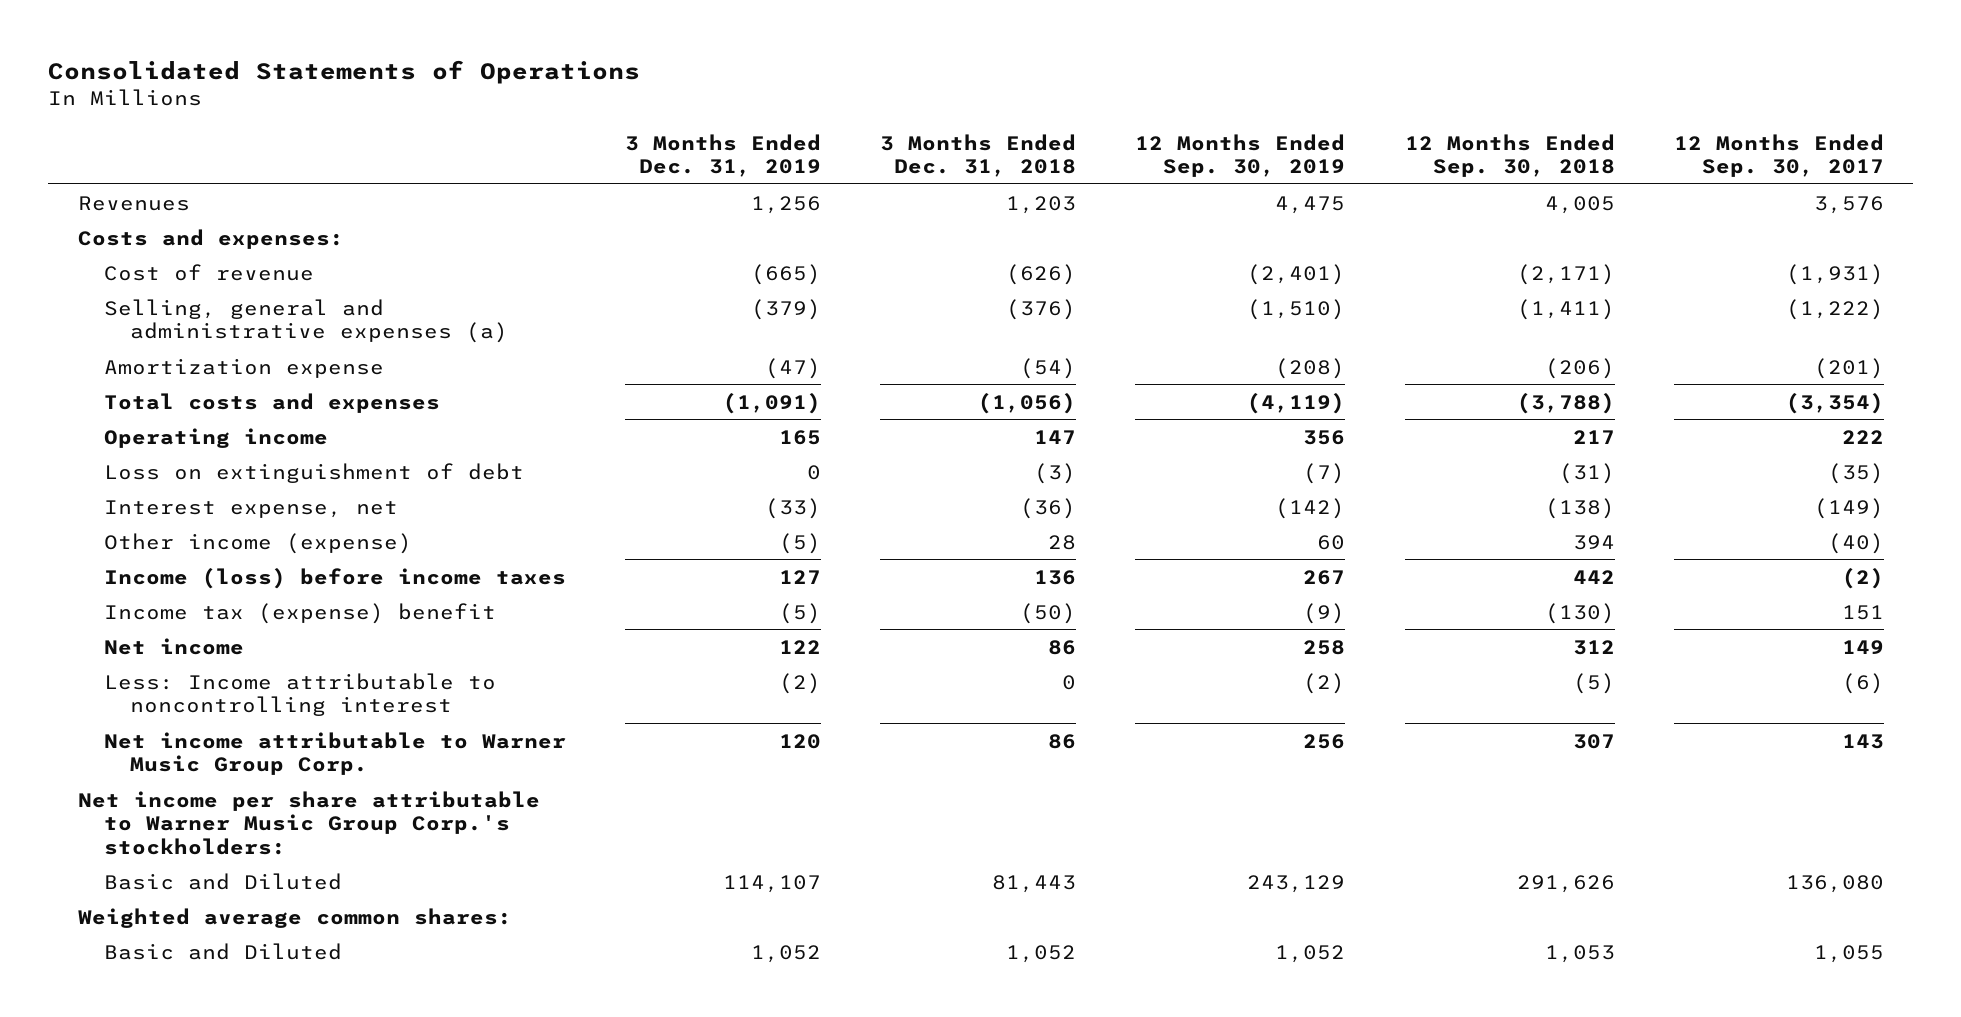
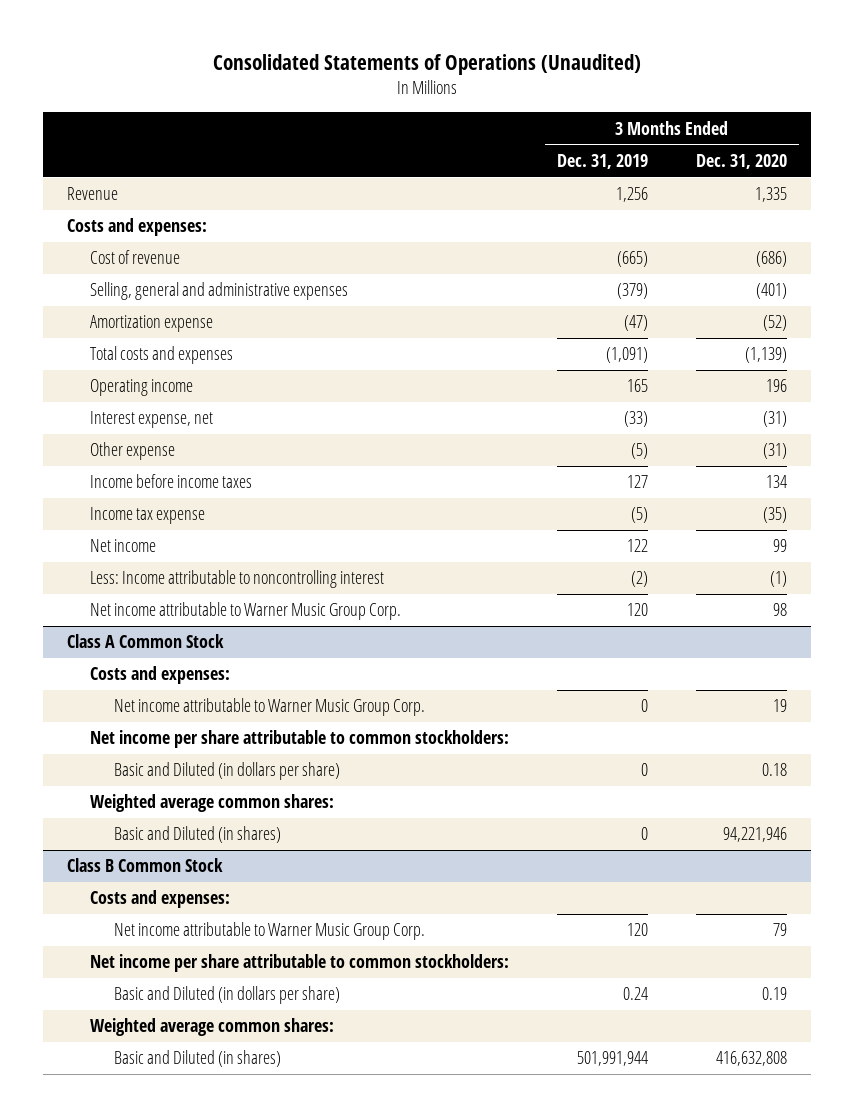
[47,59,640,84] Consolidated Statements of Operations -> [212,54,641,76] Consolidated Statements of Operations (Unaudited)
[880,133,1077,178] 3 Months Ended Dec. 31, 2018 -> none
[1135,133,1346,178] 12 Months Ended Sep. 30, 2019 -> none
[1404,133,1615,178] 12 Months Ended Sep. 30, 2018 -> none
[1673,133,1884,178] 12 Months Ended Sep. 30, 2017 -> none
none -> [695,153,787,169] Dec. 31, 2020
[77,195,190,211] Revenues -> [66,187,118,201] Revenue
[103,298,509,344] Selling, general and administrative expenses (a) -> [90,282,349,301] Selling, general and administrative expenses
[103,462,524,483] Loss on extinguishment of debt -> none
[103,532,412,554] Other income (expense) -> [90,442,176,461] Other expense
[103,567,566,589] Income (loss) before income taxes -> [90,474,253,489] Income before income taxes
[103,602,496,624] Income tax (expense) benefit -> [90,507,206,525] Income tax expense
none -> [66,634,224,649] Class A Common Stock
none -> [90,666,231,685] Costs and expenses:
none -> [113,698,425,717] Net income attributable to Warner Music Group Corp.
[77,790,540,855] Net income per share attributable to Warner Music Group Corp.'s stockholders: -> [90,730,510,749] Net income per share attributable to common stockholders:
[103,872,342,890] Basic and Diluted -> [113,762,340,781] Basic and Diluted (in dollars per share)
[723,874,822,893] 114,107 -> [640,763,648,777] 0
[103,942,342,960] Basic and Diluted -> [113,826,281,844] Basic and Diluted (in shares)
[751,944,822,963] 1,052 -> [640,827,648,841] 0
none -> [66,858,223,873] Class B Common Stock
none -> [90,890,231,909] Costs and expenses:
none -> [113,922,425,941] Net income attributable to Warner Music Group Corp.
none -> [90,954,510,973] Net income per share attributable to common stockholders:
none -> [113,986,340,1005] Basic and Diluted (in dollars per share)
none -> [90,1018,335,1037] Weighted average common shares:
none -> [113,1050,281,1068] Basic and Diluted (in shares)

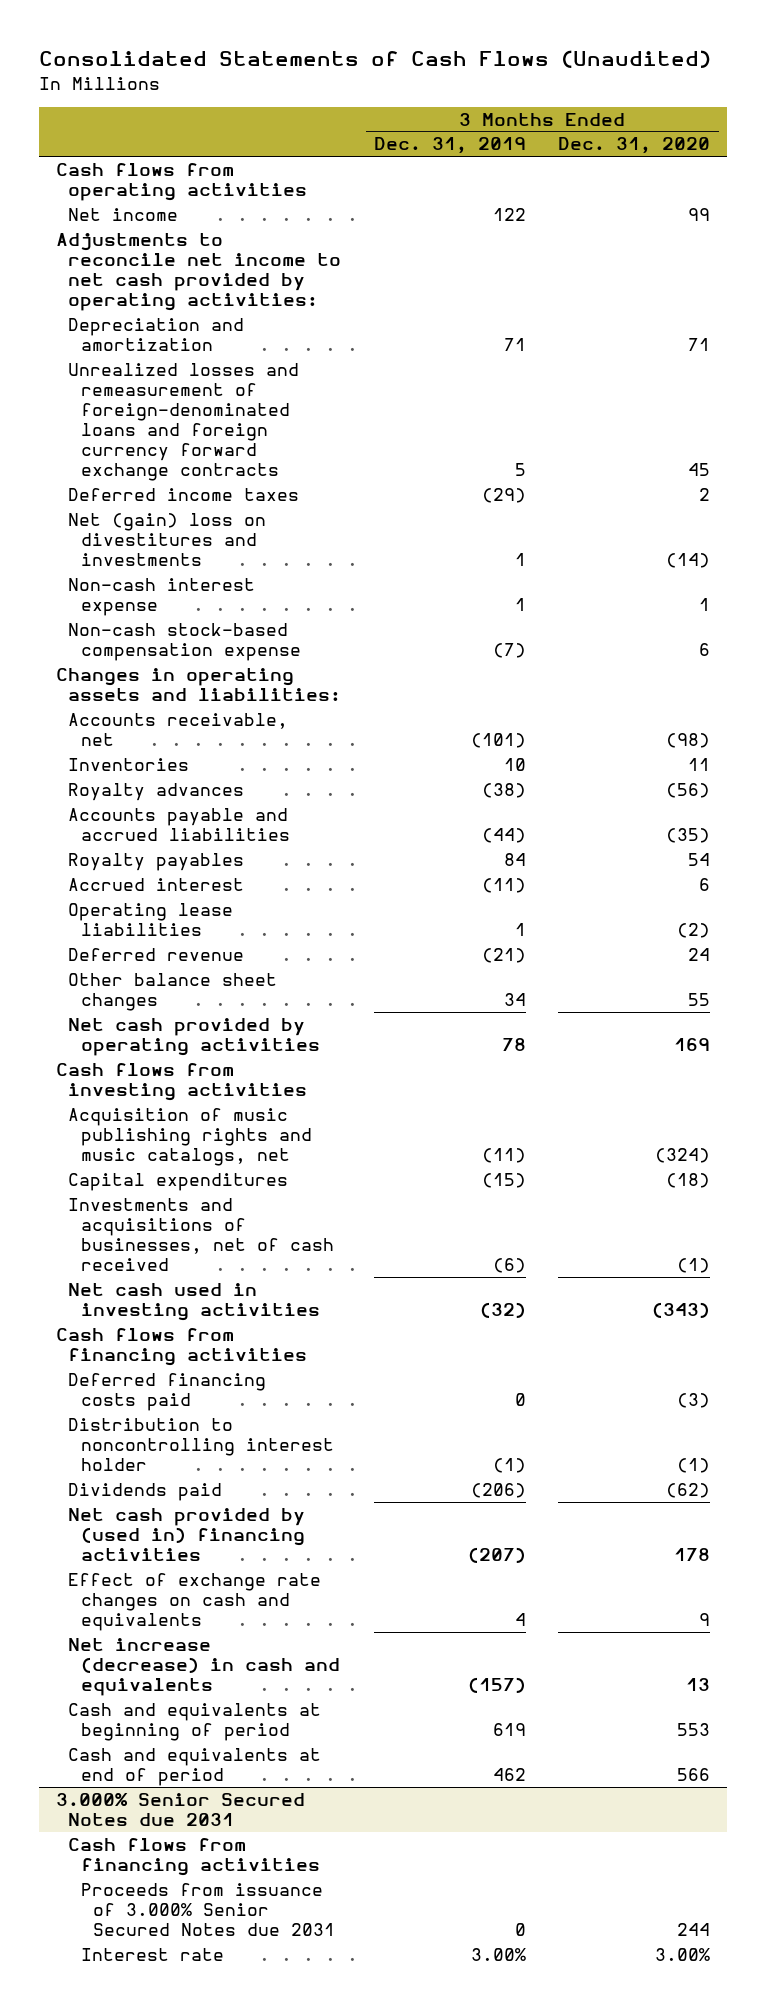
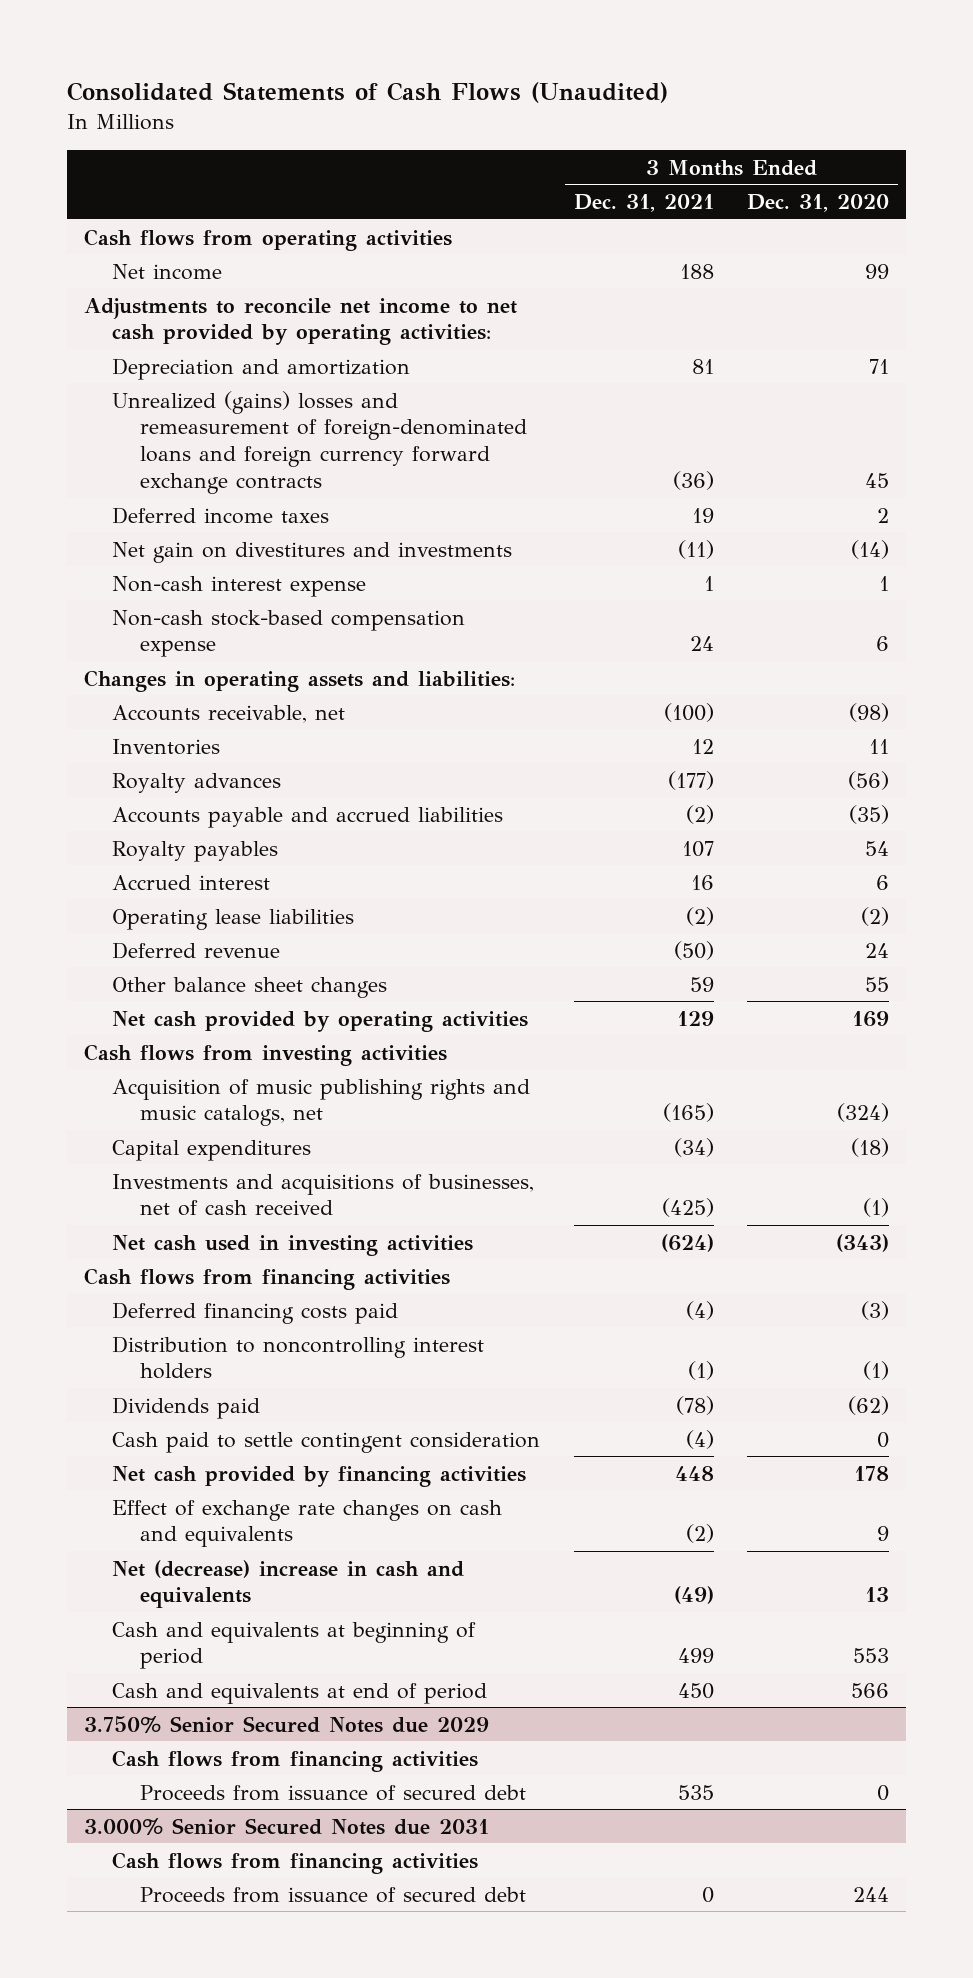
[373,137,526,155] Dec. 31, 2019 -> none
none -> [573,194,714,213] Dec. 31, 2021
[68,362,300,482] Unrealized losses and remeasurement of foreign-denominated loans and foreign currency forward exchange contracts -> [111,390,527,494] Unrealized (gains) losses and remeasurement of foreign-denominated loans and foreign currency forward exchange contracts
[68,512,267,566] Net (gain) loss on divestitures and investments -> [111,541,512,563] Net gain on divestitures and investments
[68,1417,334,1471] Distribution to noncontrolling interest holder -> [111,1335,484,1380] Distribution to noncontrolling interest holders
none -> [111,1431,540,1453] Cash paid to settle contingent consideration
[68,1507,306,1561] Net cash provided by (used in) financing activities -> [111,1465,526,1487] Net cash provided by financing activities
[68,1637,340,1696] Net increase (decrease) in cash and equivalents -> [111,1559,464,1609] Net (decrease) increase in cash and equivalents
none -> [83,1715,489,1733] 3.750% Senior Secured Notes due 2029
none -> [111,1749,478,1772] Cash flows from financing activities
none -> [139,1784,526,1801] Proceeds from issuance of secured debt
[80,1947,224,1961] Interest rate -> none
[80,1882,336,1936] Proceeds from issuance of 3.000% Senior Secured Notes due 2031 -> [139,1886,526,1903] Proceeds from issuance of secured debt

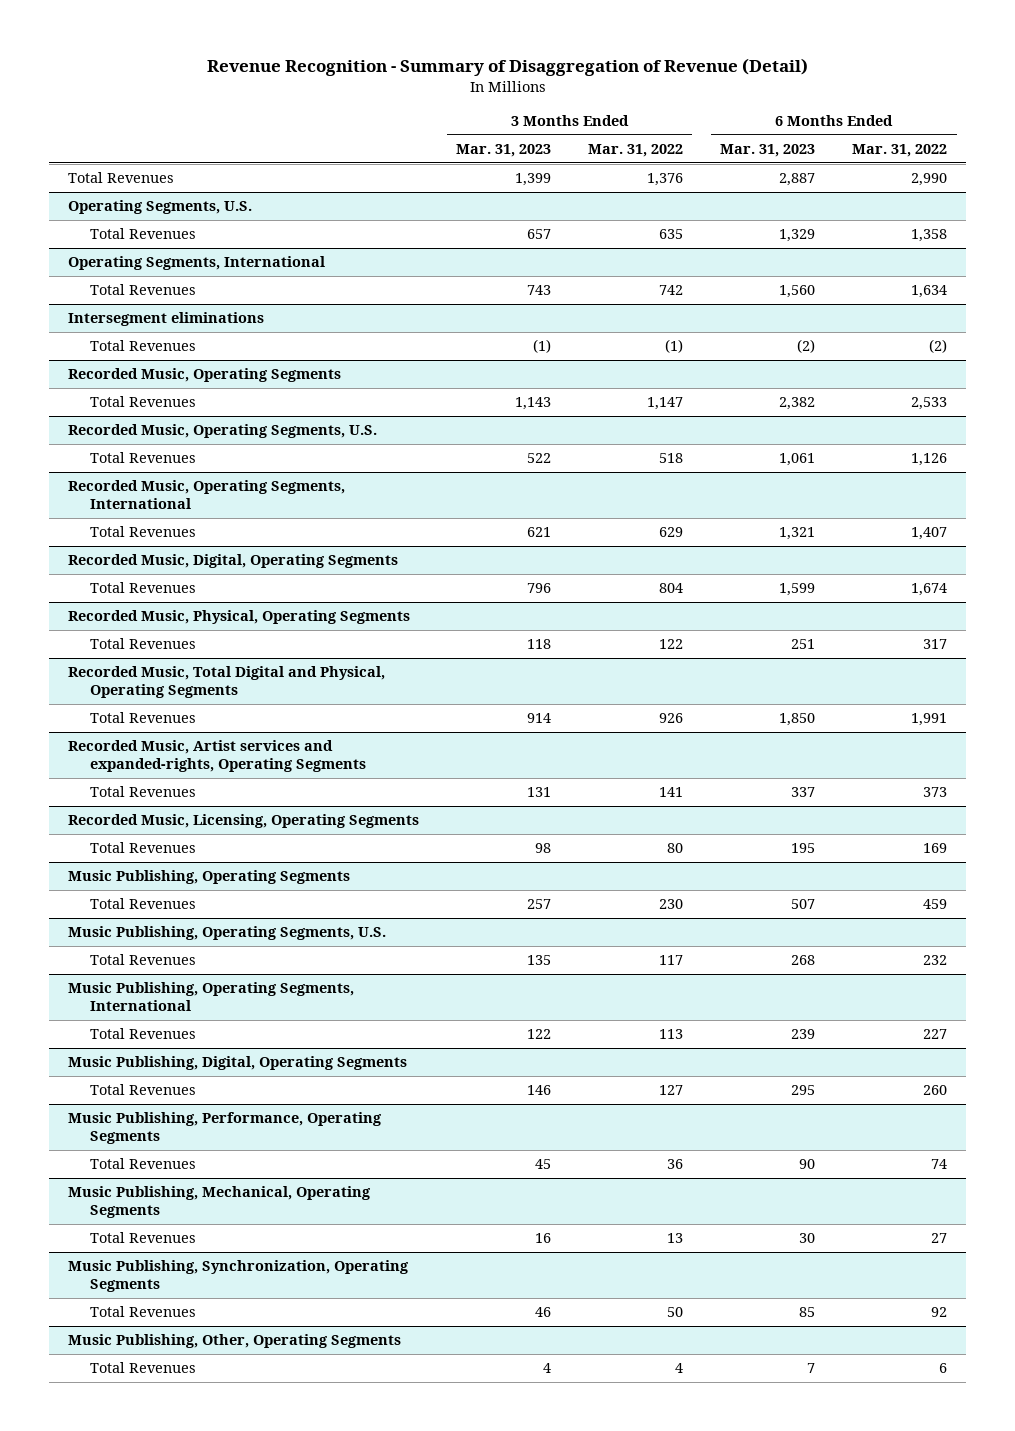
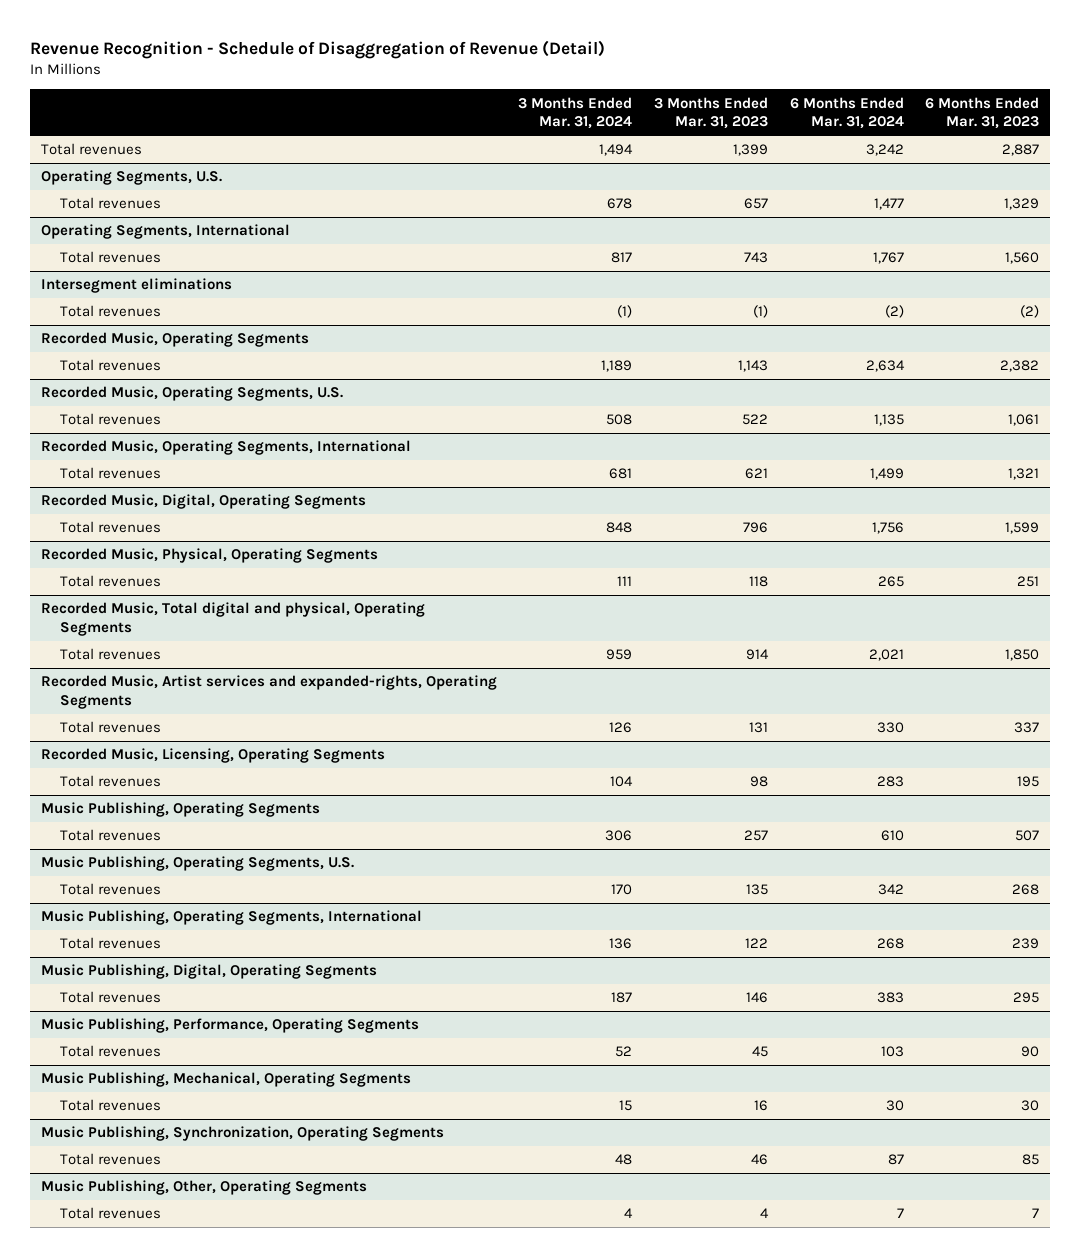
[206,58,808,77] Revenue Recognition - Summary of Disaggregation of Revenue (Detail) -> [30,39,606,59] Revenue Recognition - Schedule of Disaggregation of Revenue (Detail)
[588,144,684,158] Mar. 31, 2022 -> none
[852,144,948,158] Mar. 31, 2022 -> none
none -> [518,96,633,130] 3 Months Ended Mar. 31, 2024
none -> [789,96,904,130] 6 Months Ended Mar. 31, 2024
[67,172,174,184] Total Revenues -> [40,143,142,156] Total revenues
[89,228,196,240] Total Revenues -> [59,197,161,210] Total revenues
[89,284,196,296] Total Revenues -> [59,251,161,264] Total revenues
[89,340,196,352] Total Revenues -> [59,305,161,318] Total revenues
[89,396,196,408] Total Revenues -> [59,359,161,372] Total revenues
[89,452,196,464] Total Revenues -> [59,413,161,426] Total revenues
[89,526,196,538] Total Revenues -> [59,467,161,480] Total revenues
[89,582,196,594] Total Revenues -> [59,521,161,534] Total revenues
[89,638,196,650] Total Revenues -> [59,575,161,588] Total revenues
[67,666,385,699] Recorded Music, Total Digital and Physical, Operating Segments -> [40,602,425,637] Recorded Music, Total digital and physical, Operating Segments
[89,712,196,724] Total Revenues -> [59,648,161,661] Total revenues
[89,786,196,798] Total Revenues -> [59,721,161,734] Total revenues
[89,842,196,854] Total Revenues -> [59,775,161,788] Total revenues
[89,898,196,910] Total Revenues -> [59,829,161,842] Total revenues
[89,954,196,966] Total Revenues -> [59,883,161,896] Total revenues
[89,1028,196,1040] Total Revenues -> [59,937,161,950] Total revenues
[89,1084,196,1096] Total Revenues -> [59,991,161,1004] Total revenues
[89,1158,196,1170] Total Revenues -> [59,1045,161,1058] Total revenues
[89,1232,196,1244] Total Revenues -> [59,1099,161,1112] Total revenues
[89,1306,196,1318] Total Revenues -> [59,1153,161,1166] Total revenues
[89,1362,196,1374] Total Revenues -> [59,1207,161,1220] Total revenues

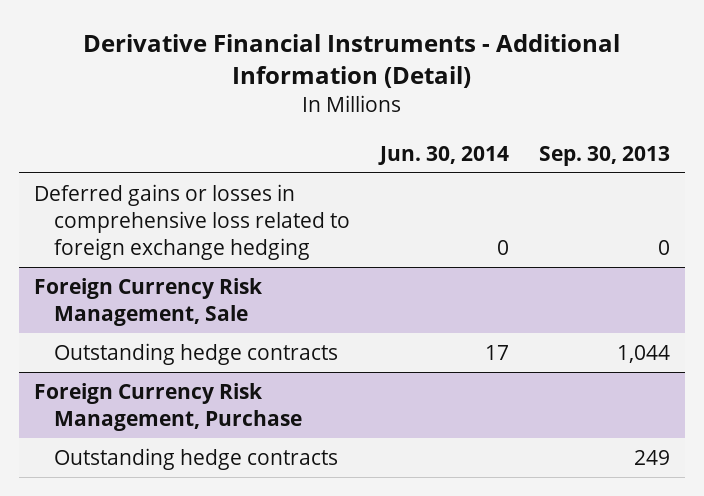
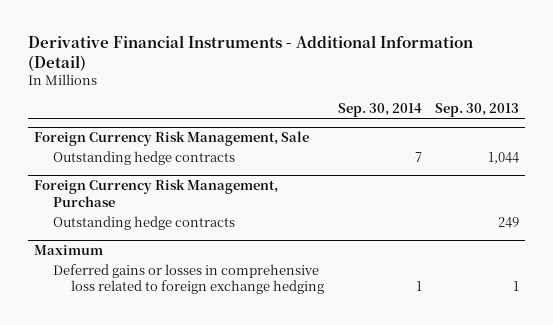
[377,145,509,165] Jun. 30, 2014 -> none
none -> [337,102,422,117] Sep. 30, 2014
[33,184,350,261] Deferred gains or losses in comprehensive loss related to foreign exchange hedging -> none
none -> [34,245,104,256] Maximum
none -> [52,263,325,295] Deferred gains or losses in comprehensive loss related to foreign exchange hedging

